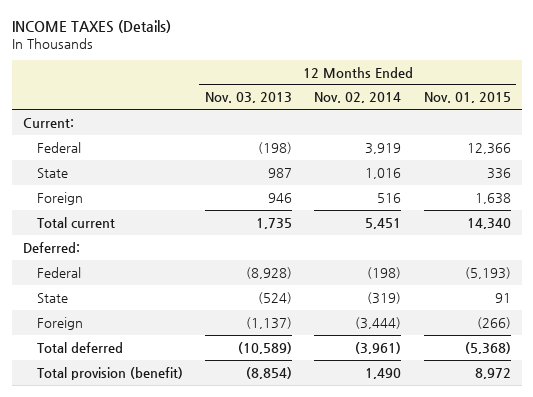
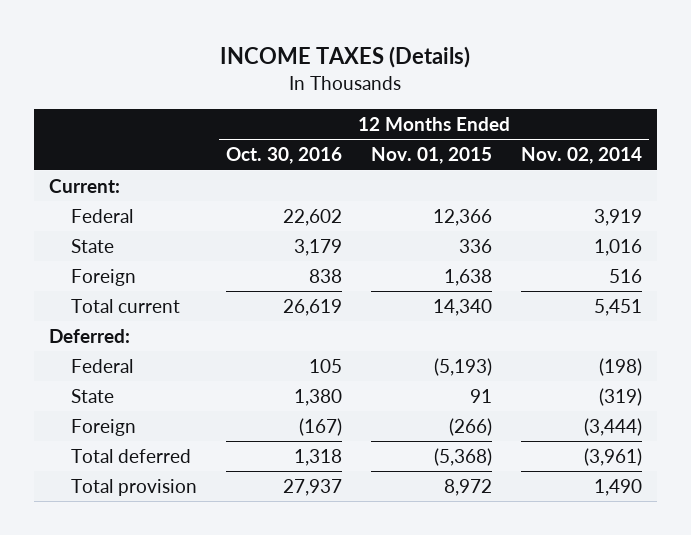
[204,92,292,104] Nov. 03, 2013 -> none
none -> [225,147,342,165] Oct. 30, 2016
[36,366,183,380] Total provision (benefit) -> [70,479,197,497] Total provision

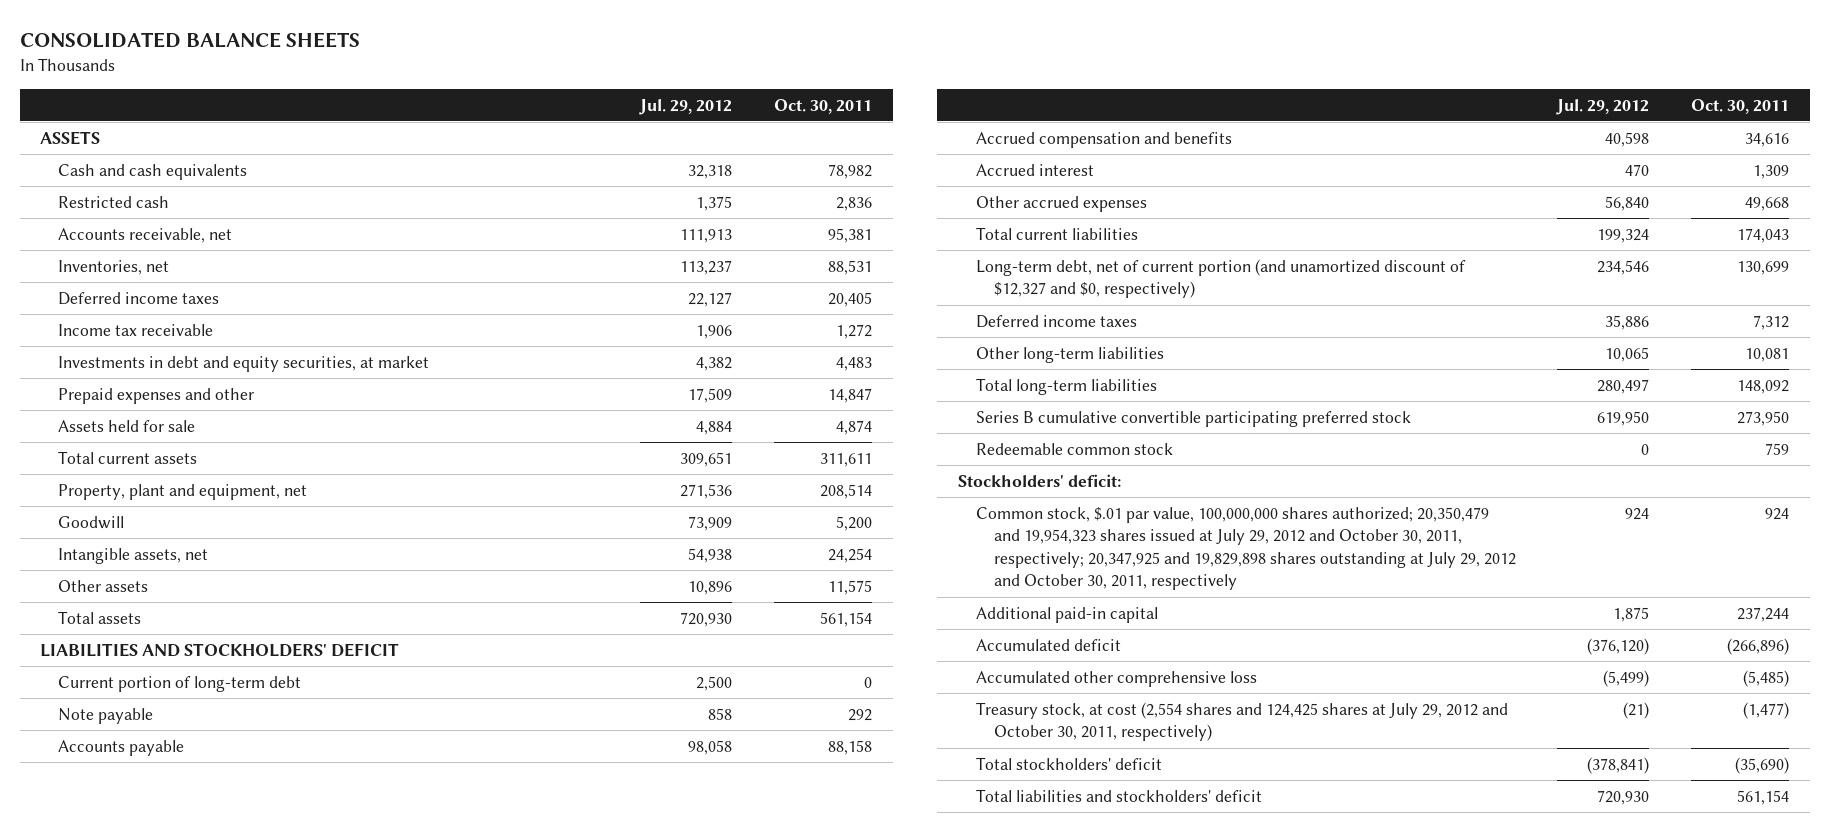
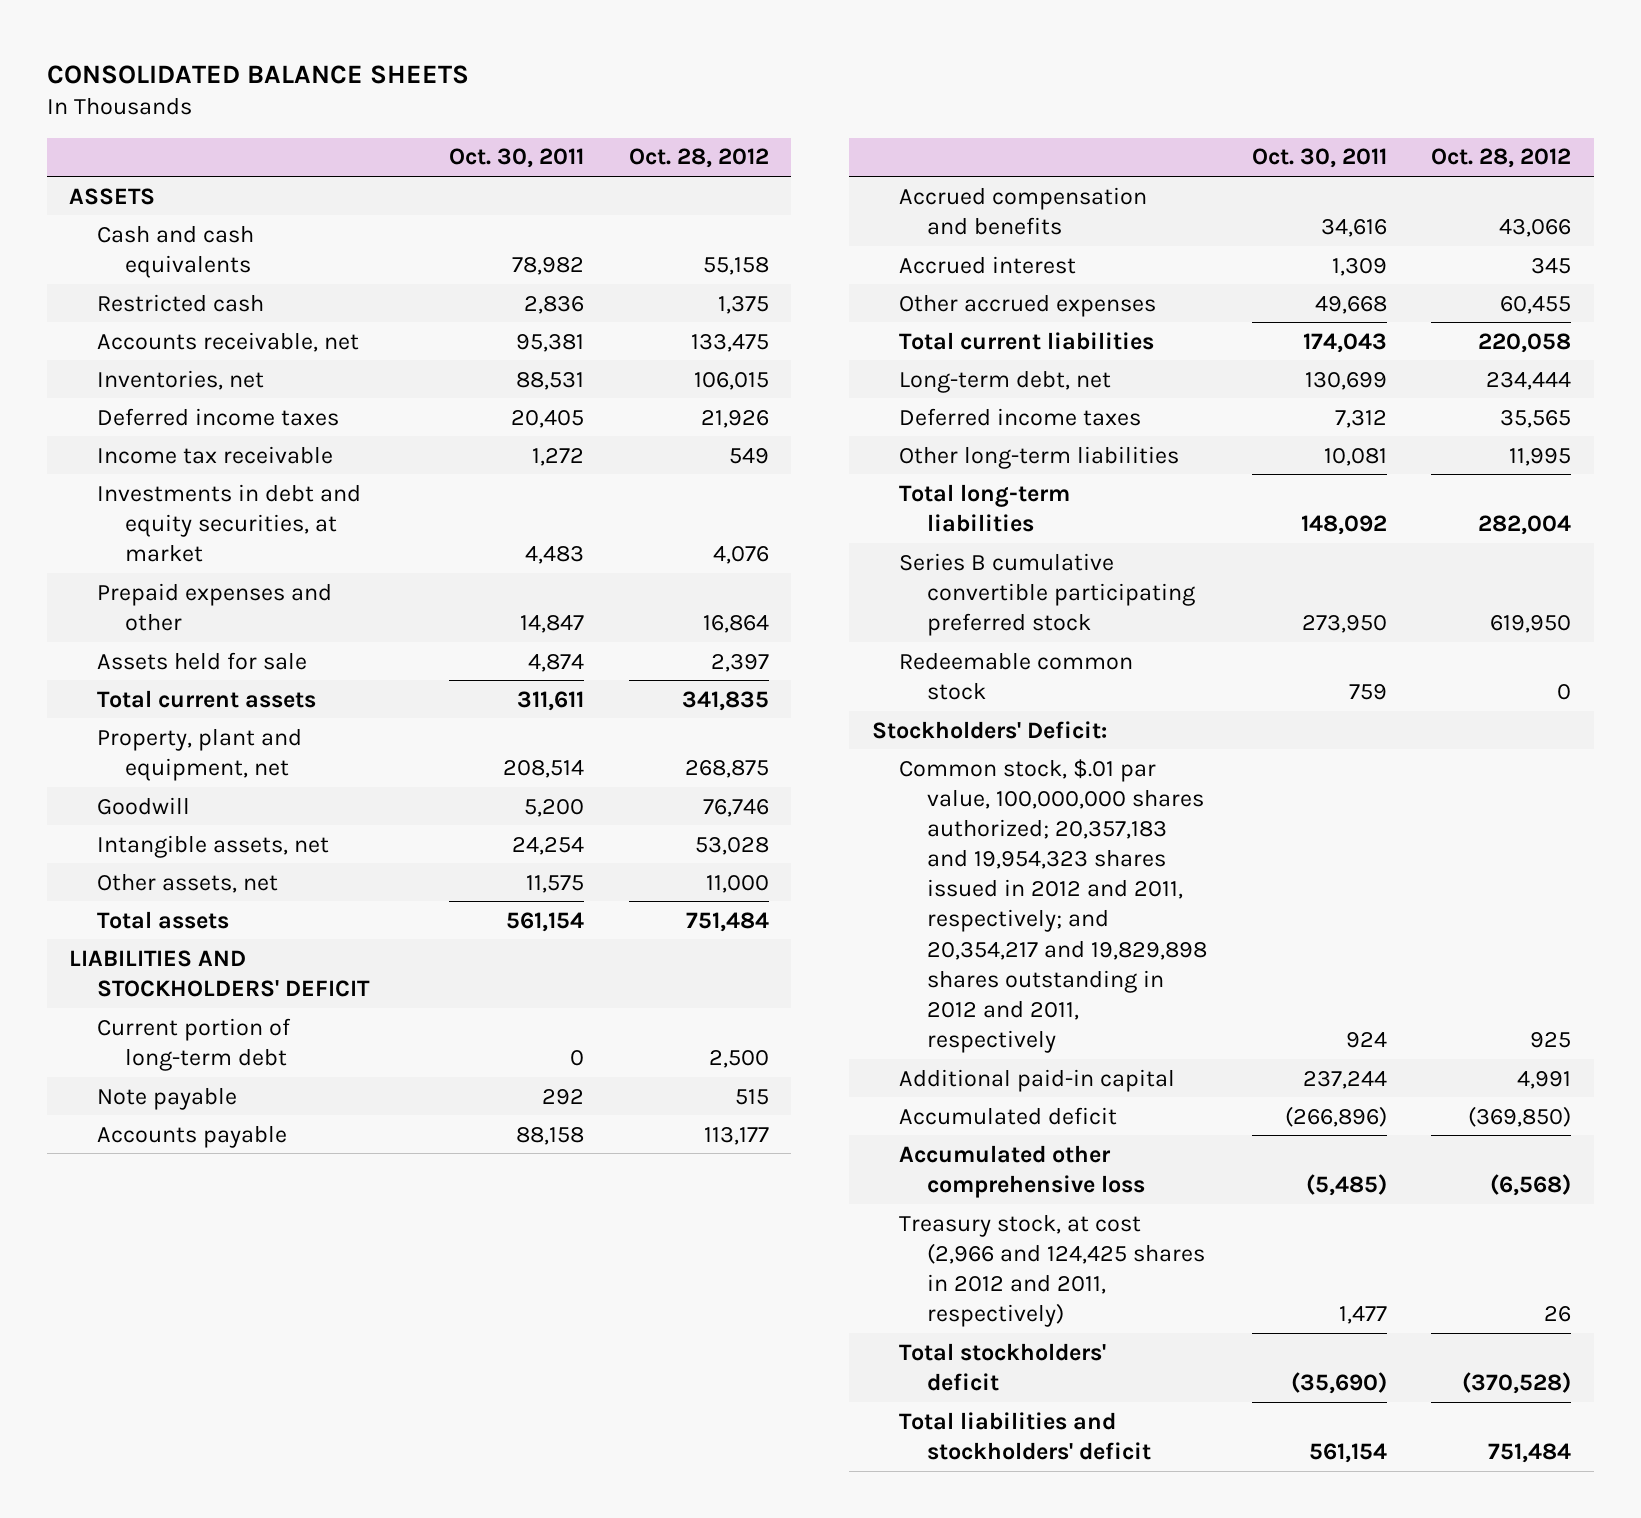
[639,98,733,115] Jul. 29, 2012 -> none
none -> [628,148,769,169] Oct. 28, 2012
[58,579,149,592] Other assets -> [96,872,278,893] Other assets, net
[975,258,1466,299] Long-term debt, net of current portion (and unamortized discount of $12,327 and $0, respectively) -> [899,369,1112,393] Long-term debt, net
[957,473,1121,487] Stockholders' deficit: -> [871,720,1107,739] Stockholders' Deficit:
[975,506,1516,591] Common stock, $.01 par value, 100,000,000 shares authorized; 20,350,479 and 19,954,323 shares issued at July 29, 2012 and October 30, 2011, respectively; 20,347,925 and 19,829,898 shares outstanding at July 29, 2012 and October 30, 2011, respectively -> [899,758,1207,1054] Common stock, $.01 par value, 100,000,000 shares authorized; 20,357,183 and 19,954,323 shares issued in 2012 and 2011, respectively; and 20,354,217 and 19,829,898 shares outstanding in 2012 and 2011, respectively
[975,701,1508,742] Treasury stock, at cost (2,554 shares and 124,425 shares at July 29, 2012 and October 30, 2011, respectively) -> [899,1213,1205,1328] Treasury stock, at cost (2,966 and 124,425 shares in 2012 and 2011, respectively)
[1743,701,1790,719] (1,477) -> [1338,1306,1387,1325] 1,477

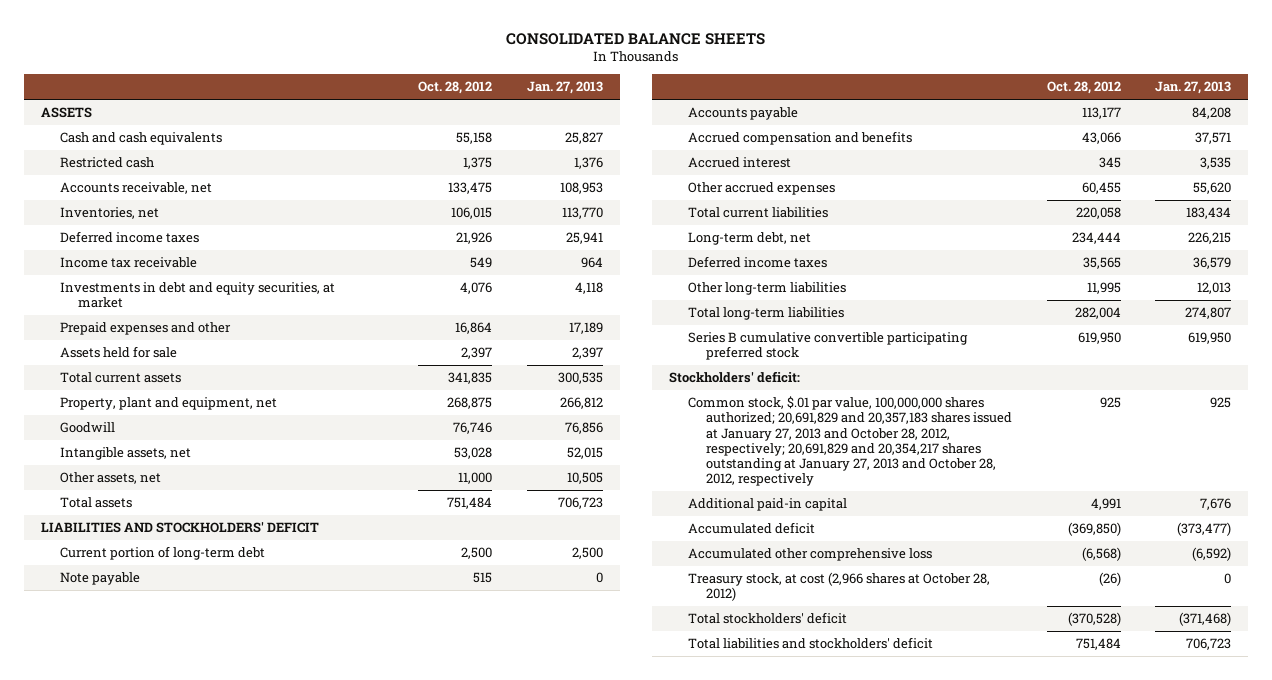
[449,148,585,169] Oct. 30, 2011 -> none
none -> [526,81,603,95] Jan. 27, 2013
[899,651,1134,700] Redeemable common stock -> none
[871,720,1107,739] Stockholders' Deficit: -> [669,371,801,384] Stockholders' deficit:
[899,758,1207,1054] Common stock, $.01 par value, 100,000,000 shares authorized; 20,357,183 and 19,954,323 shares issued in 2012 and 2011, respectively; and 20,354,217 and 19,829,898 shares outstanding in 2012 and 2011, respectively -> [687,396,1013,487] Common stock, $.01 par value, 100,000,000 shares authorized; 20,691,829 and 20,357,183 shares issued at January 27, 2013 and October 28, 2012, respectively; 20,691,829 and 20,354,217 shares outstanding at January 27, 2013 and October 28, 2012, respectively
[899,1213,1205,1328] Treasury stock, at cost (2,966 and 124,425 shares in 2012 and 2011, respectively) -> [687,572,990,602] Treasury stock, at cost (2,966 shares at October 28, 2012)
[1544,1306,1572,1323] 26 -> [1098,572,1121,587] (26)

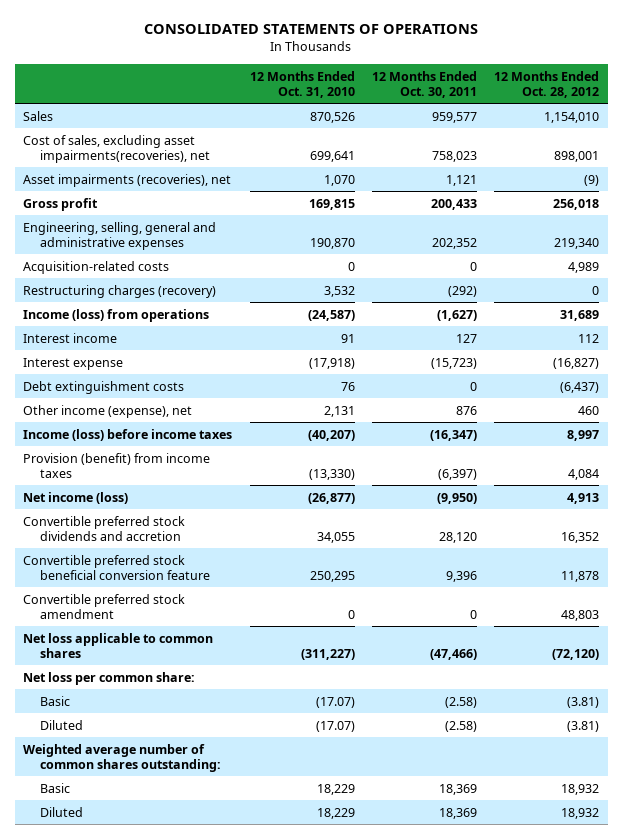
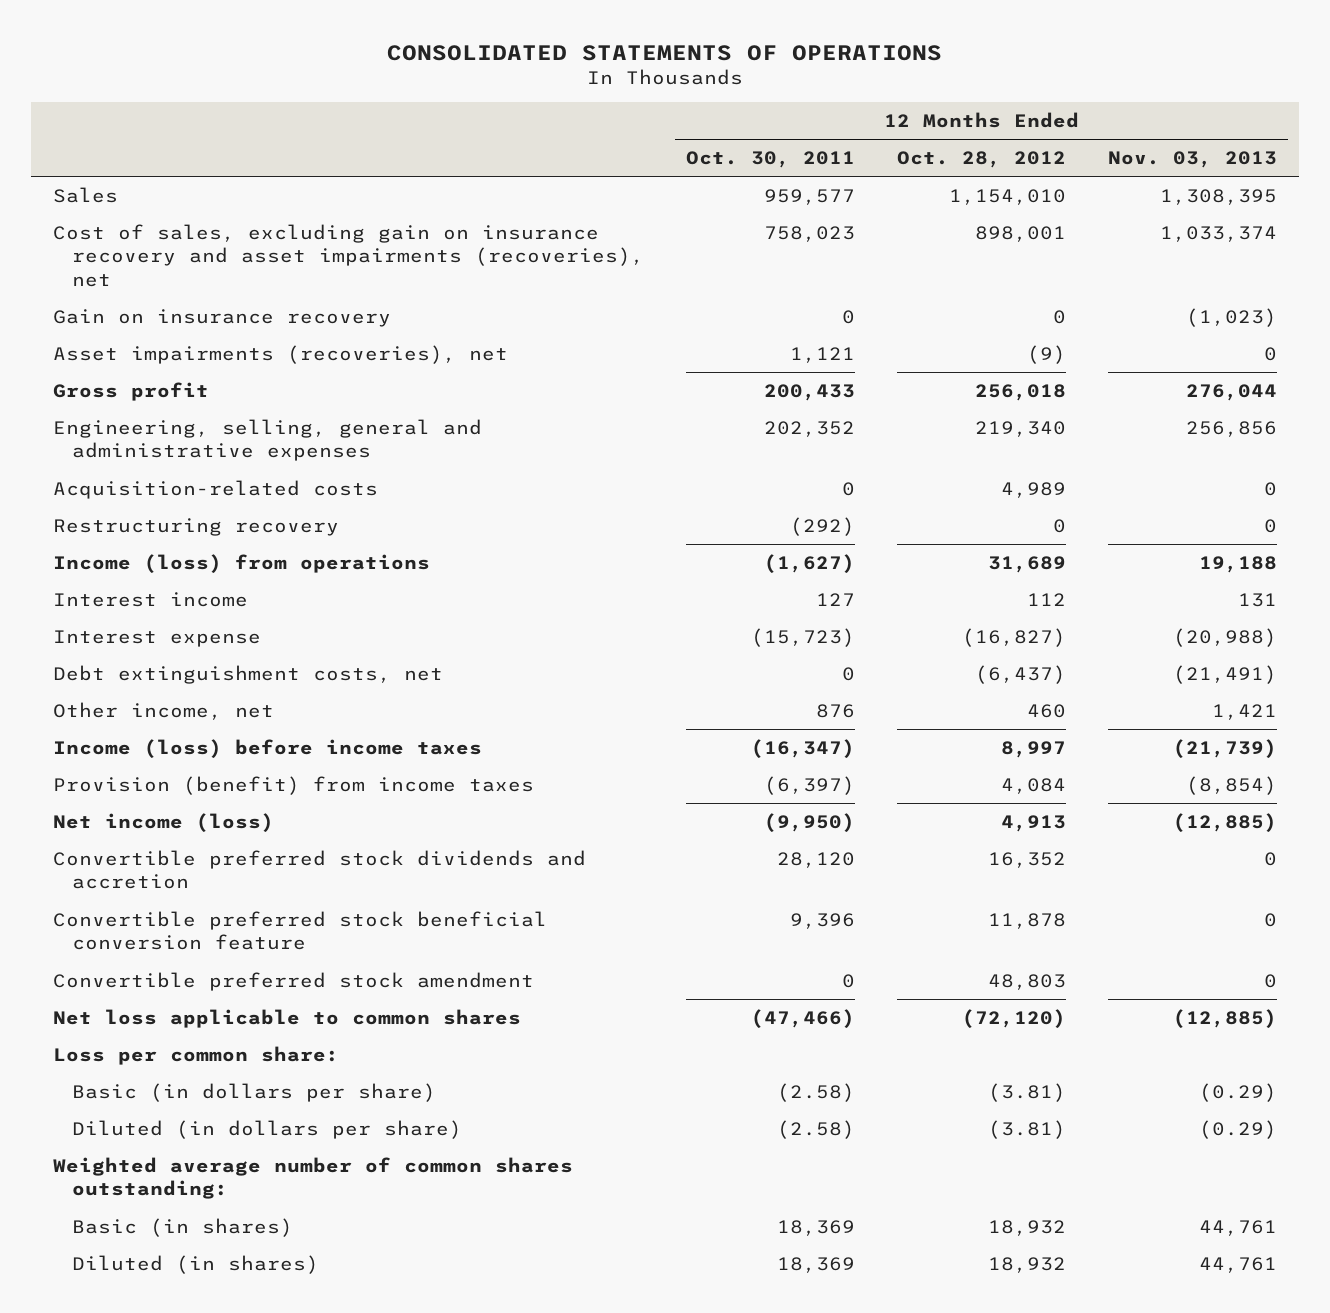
[249,70,355,98] 12 Months Ended Oct. 31, 2010 -> none
none -> [1108,151,1278,169] Nov. 03, 2013
[23,134,210,163] Cost of sales, excluding asset impairments(recoveries), net -> [52,223,644,287] Cost of sales, excluding gain on insurance recovery and asset impairments (recoveries), net
none -> [52,308,391,327] Gain on insurance recovery
[23,284,217,298] Restructuring charges (recovery) -> [52,517,339,536] Restructuring recovery
[23,380,185,394] Debt extinguishment costs -> [52,664,443,684] Debt extinguishment costs, net
[23,404,193,418] Other income (expense), net -> [52,701,274,720] Other income, net
[23,671,196,685] Net loss per common share: -> [52,1045,339,1065] Loss per common share:
[39,695,70,706] Basic -> [71,1082,436,1102] Basic (in dollars per share)
[39,719,83,730] Diluted -> [71,1119,462,1139] Diluted (in dollars per share)
[39,782,70,793] Basic -> [71,1217,293,1237] Basic (in shares)
[39,806,83,817] Diluted -> [71,1254,319,1274] Diluted (in shares)

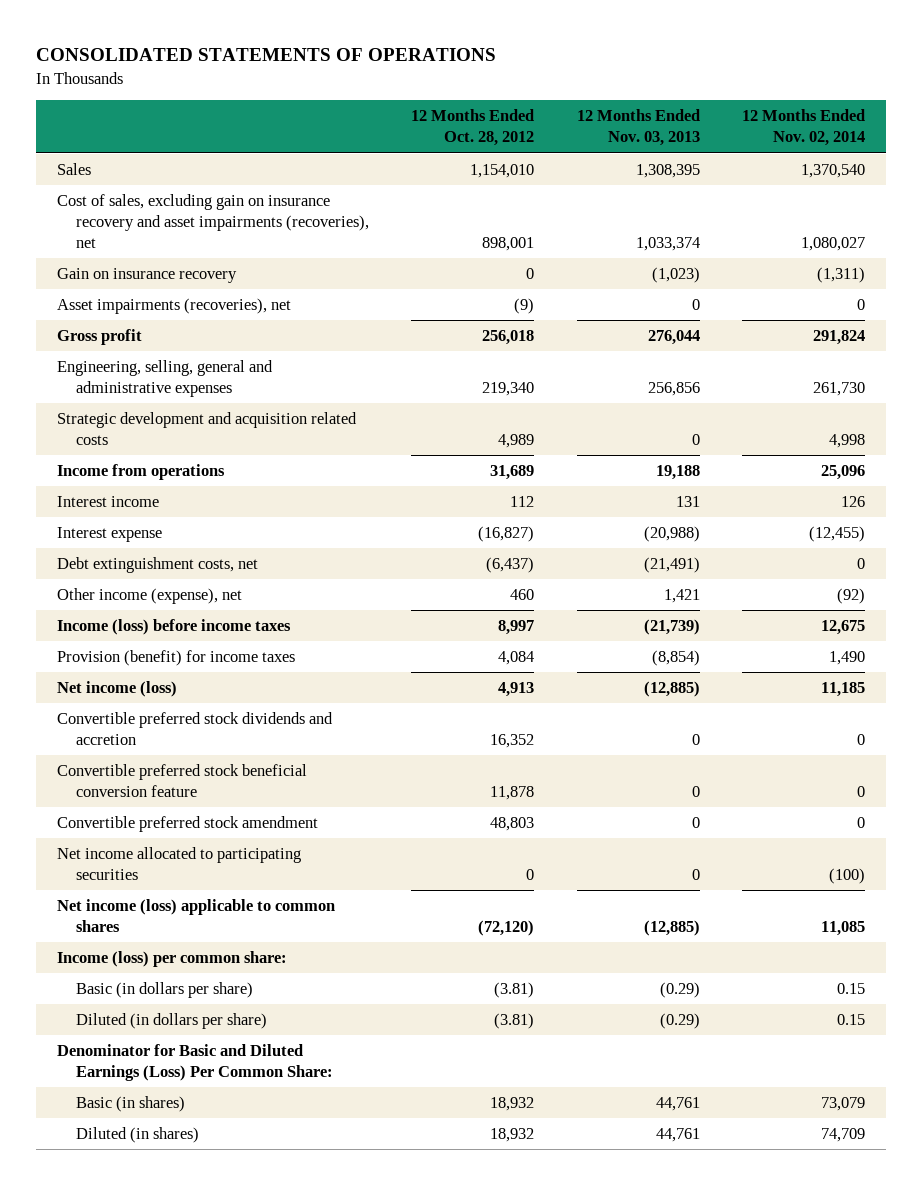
[685,151,855,169] Oct. 30, 2011 -> none
none -> [742,109,866,147] 12 Months Ended Nov. 02, 2014
[52,517,339,536] Restructuring recovery -> none
[52,479,378,499] Acquisition-related costs -> [56,411,357,446] Strategic development and acquisition related costs
[52,553,430,573] Income (loss) from operations -> [56,463,225,480] Income from operations
[52,701,274,720] Other income, net -> [56,587,242,604] Other income (expense), net
[52,775,534,795] Provision (benefit) from income taxes -> [56,649,295,666] Provision (benefit) for income taxes
none -> [56,846,301,881] Net income allocated to participating securities
[52,1008,521,1028] Net loss applicable to common shares -> [56,898,335,933] Net income (loss) applicable to common shares
[52,1045,339,1065] Loss per common share: -> [56,950,287,967] Income (loss) per common share:
[52,1156,573,1200] Weighted average number of common shares outstanding: -> [56,1043,333,1082] Denominator for Basic and Diluted Earnings (Loss) Per Common Share:

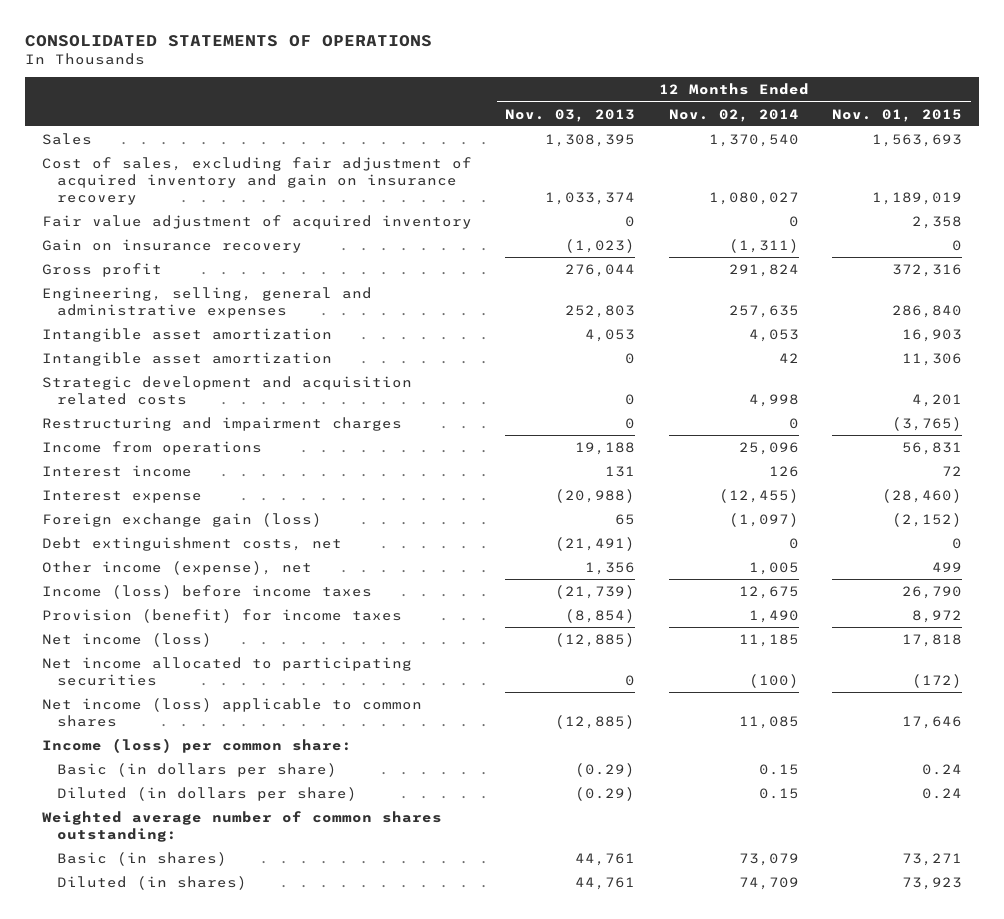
[411,109,535,147] 12 Months Ended Oct. 28, 2012 -> none
none -> [832,108,963,122] Nov. 01, 2015
[56,193,369,249] Cost of sales, excluding gain on insurance recovery and asset impairments (recoveries), net -> [41,156,472,205] Cost of sales, excluding fair adjustment of acquired inventory and gain on insurance recovery
none -> [41,214,472,229] Fair value adjustment of acquired inventory
[56,297,291,314] Asset impairments (recoveries), net -> none
[647,382,700,397] 256,856 -> [565,304,636,318] 252,803
[813,382,866,397] 261,730 -> [728,304,799,318] 257,635
none -> [41,327,332,342] Intangible asset amortization
none -> [41,351,332,366] Intangible asset amortization
none -> [41,416,402,431] Restructuring and impairment charges
none -> [41,512,322,527] Foreign exchange gain (loss)
[663,588,700,603] 1,421 -> [585,561,636,575] 1,356
[837,587,866,604] (92) -> [748,561,799,575] 1,005
[56,711,333,746] Convertible preferred stock dividends and accretion -> none
[56,763,307,798] Convertible preferred stock beneficial conversion feature -> none
[56,815,318,832] Convertible preferred stock amendment -> none
[56,1043,333,1082] Denominator for Basic and Diluted Earnings (Loss) Per Common Share: -> [41,810,442,842] Weighted average number of common shares outstanding:

